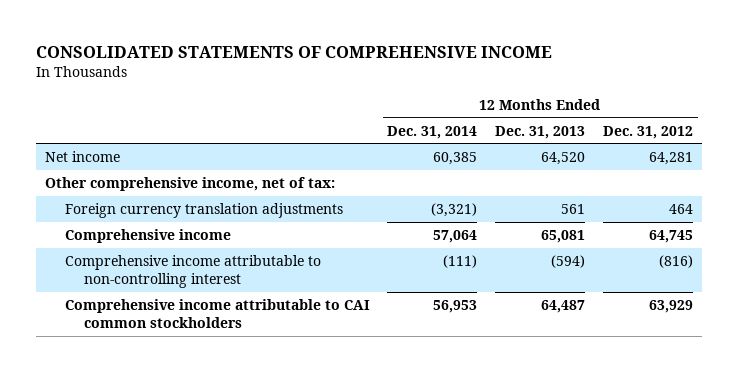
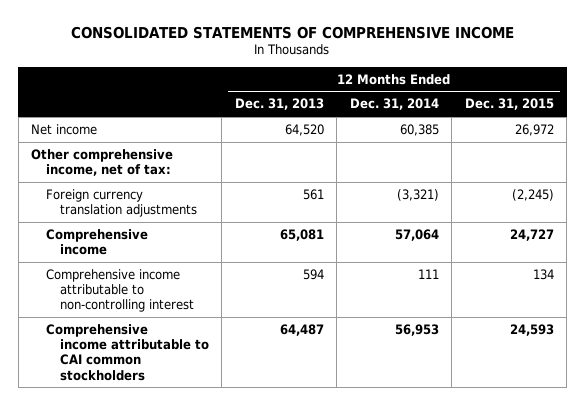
[603,125,694,139] Dec. 31, 2012 -> none
none -> [464,98,554,111] Dec. 31, 2015
[443,255,478,269] (111) -> [417,268,439,279] 111
[551,255,586,269] (594) -> [302,268,324,280] 594

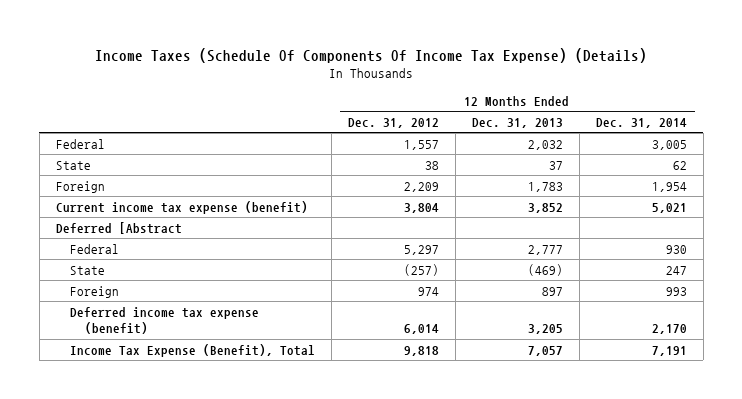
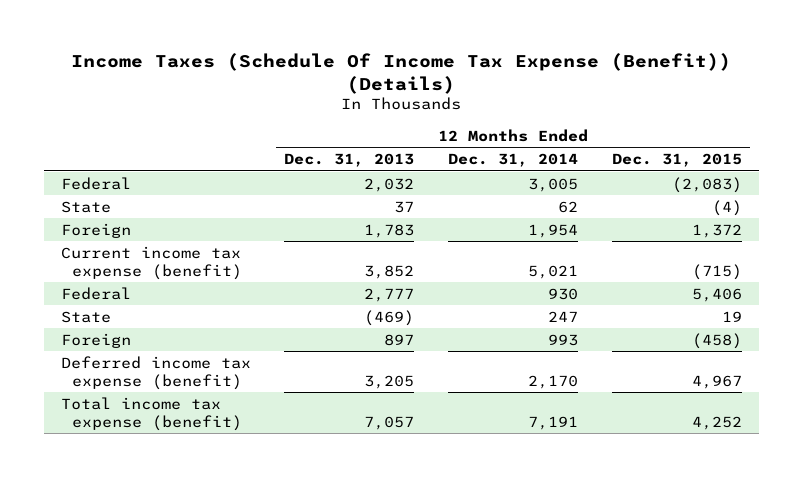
[95,47,648,63] Income Taxes (Schedule Of Components Of Income Tax Expense) (Details) -> [71,52,732,94] Income Taxes (Schedule Of Income Tax Expense (Benefit)) (Details)
[348,117,440,128] Dec. 31, 2012 -> none
none -> [611,153,742,168] Dec. 31, 2015
[55,221,182,234] Deferred [Abstract -> none
[70,343,316,357] Income Tax Expense (Benefit), Total -> [60,396,242,431] Total income tax expense (benefit)

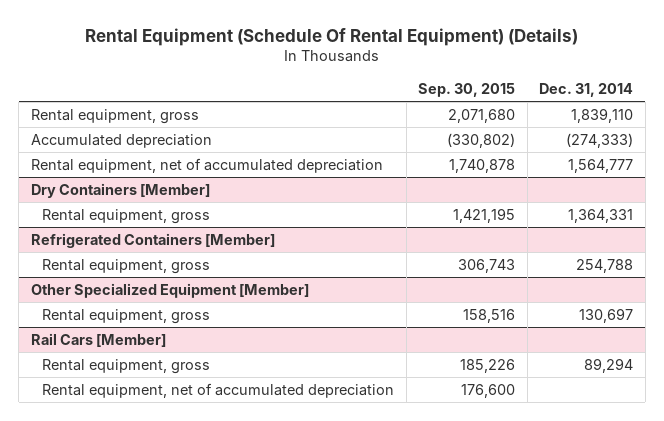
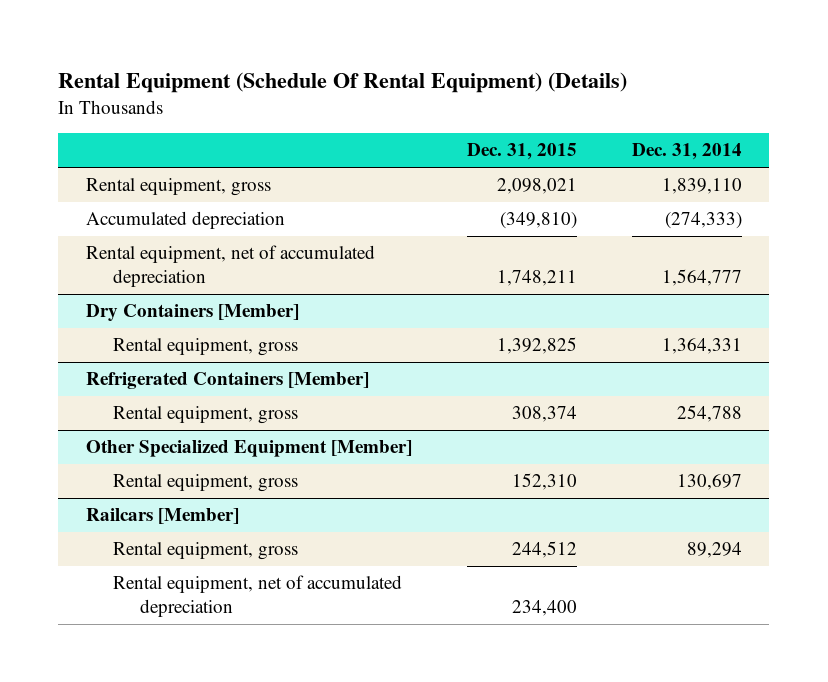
[418,82,516,97] Sep. 30, 2015 -> none
none -> [466,143,577,161] Dec. 31, 2015
[30,332,166,347] Rail Cars [Member] -> [85,508,239,525] Railcars [Member]

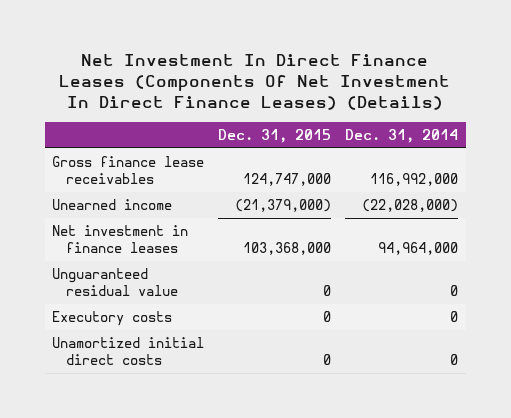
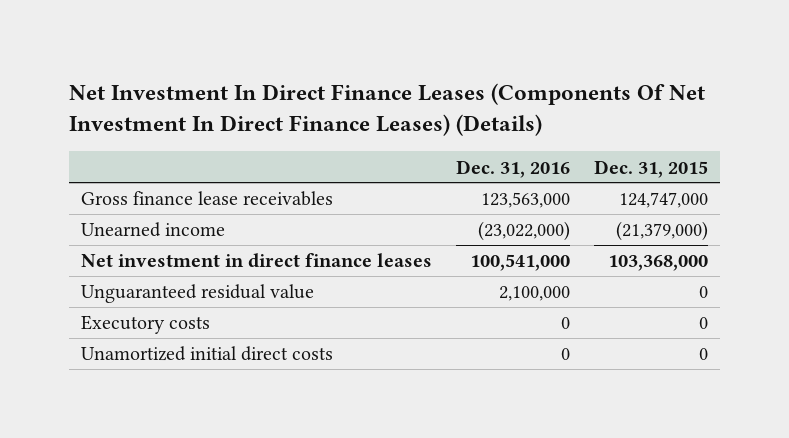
[345,129,459,144] Dec. 31, 2014 -> none
none -> [455,159,570,178] Dec. 31, 2016
[52,225,189,254] Net investment in finance leases -> [80,253,432,269] Net investment in direct finance leases

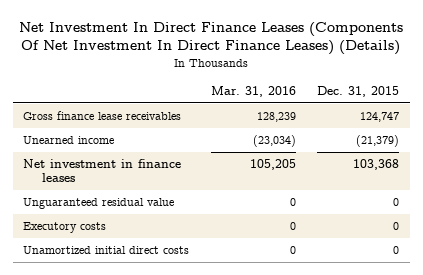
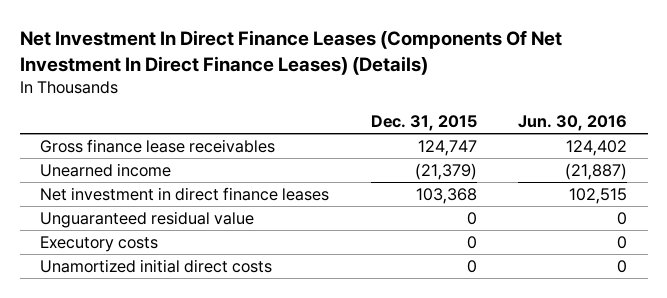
[210,86,296,98] Mar. 31, 2016 -> none
none -> [518,115,628,132] Jun. 30, 2016
[23,159,182,183] Net investment in finance leases -> [40,186,330,201] Net investment in direct finance leases

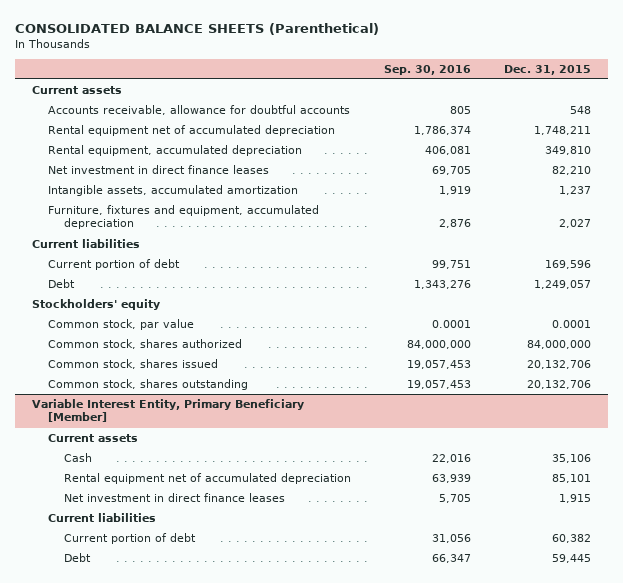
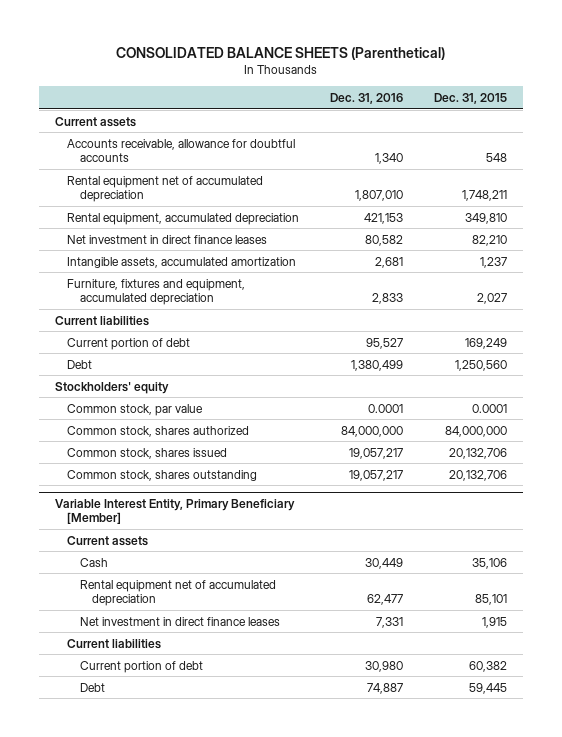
[384,64,472,75] Sep. 30, 2016 -> none
none -> [330,92,404,104] Dec. 31, 2016
[545,260,592,270] 169,596 -> [465,337,508,349] 169,249
[534,280,592,290] 1,249,057 -> [455,359,508,371] 1,250,560

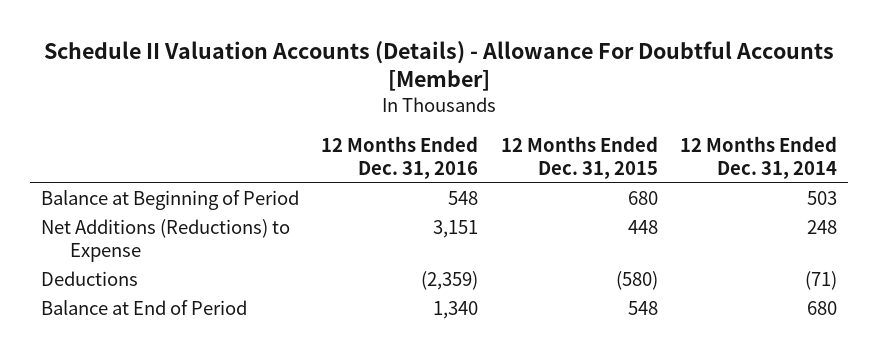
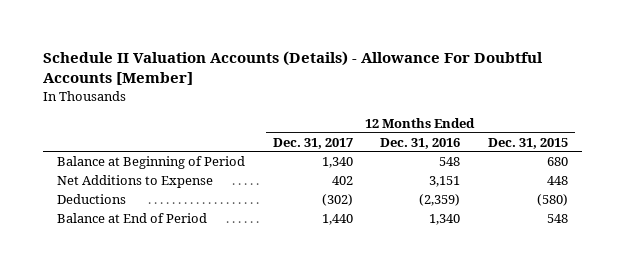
[679,135,837,180] 12 Months Ended Dec. 31, 2014 -> none
none -> [272,137,353,149] Dec. 31, 2017
[41,219,291,263] Net Additions (Reductions) to Expense -> [56,175,213,189] Net Additions to Expense

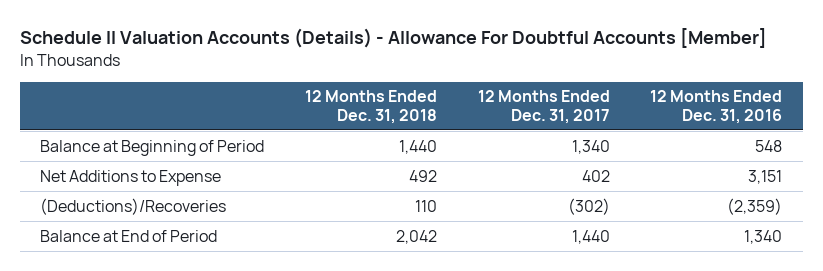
[487,137,568,149] Dec. 31, 2015 -> none
none -> [305,90,438,124] 12 Months Ended Dec. 31, 2018
[56,194,126,205] Deductions -> [40,197,227,215] (Deductions)/Recoveries

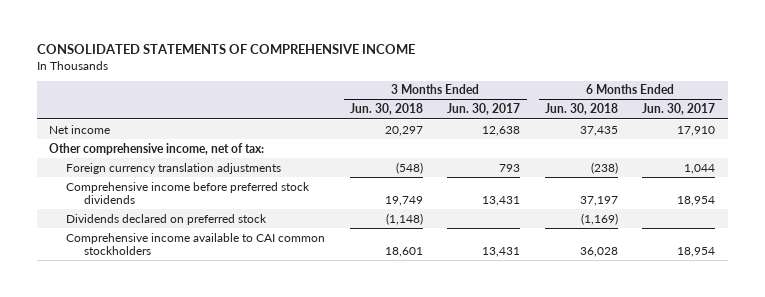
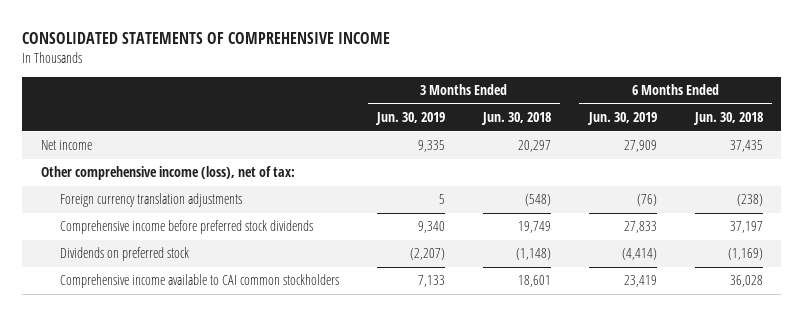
[447,103,521,116] Jun. 30, 2017 -> none
[642,103,716,116] Jun. 30, 2017 -> none
none -> [375,112,446,126] Jun. 30, 2019
none -> [586,112,657,126] Jun. 30, 2019
[49,142,265,155] Other comprehensive income, net of tax: -> [40,166,295,181] Other comprehensive income (loss), net of tax:
[66,213,268,225] Dividends declared on preferred stock -> [60,247,190,262] Dividends on preferred stock

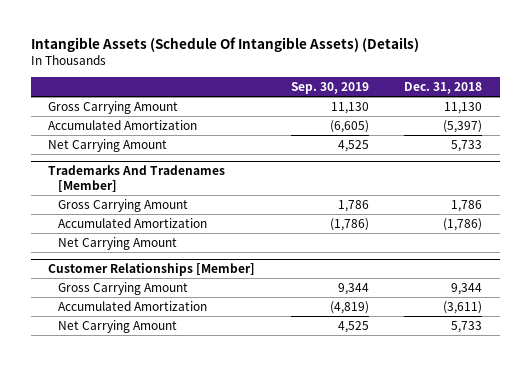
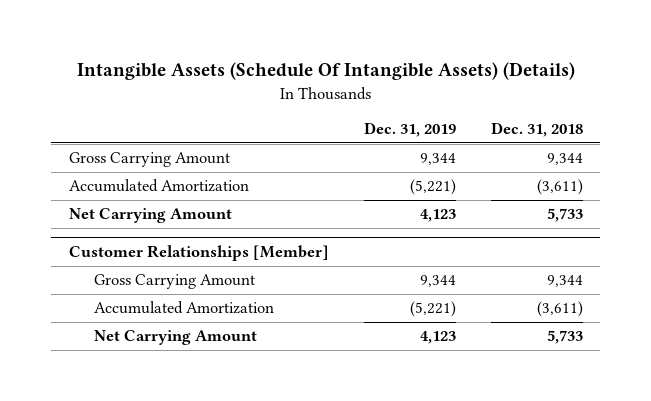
[290,82,369,95] Sep. 30, 2019 -> none
none -> [363,122,456,138] Dec. 31, 2019
[444,101,483,114] 11,130 -> [546,153,583,166] 9,344
[443,119,483,133] (5,397) -> [536,179,583,196] (3,611)
[48,165,226,192] Trademarks And Tradenames [Member] -> none
[57,198,188,212] Gross Carrying Amount -> none
[57,217,207,228] Accumulated Amortization -> none
[57,236,177,250] Net Carrying Amount -> none

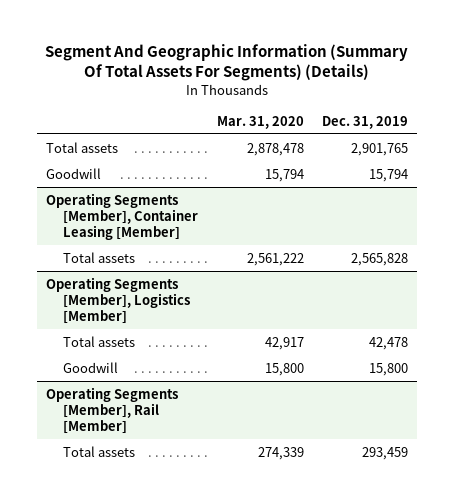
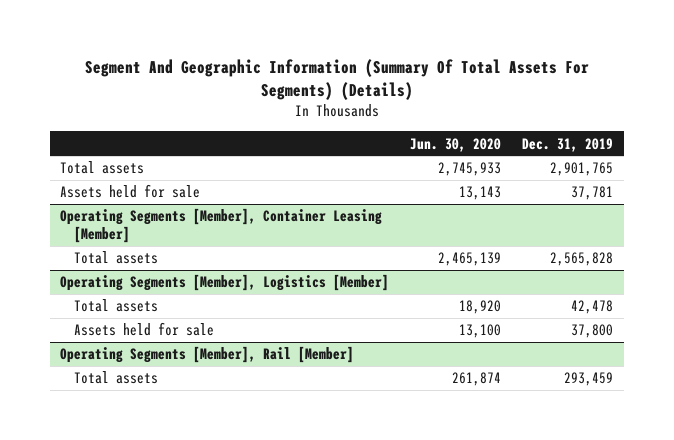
[216,115,304,129] Mar. 31, 2020 -> none
none -> [410,137,502,152] Jun. 30, 2020
[45,167,101,179] Goodwill -> none
none -> [60,184,201,199] Assets held for sale
[63,361,119,373] Goodwill -> none
none -> [74,322,215,337] Assets held for sale

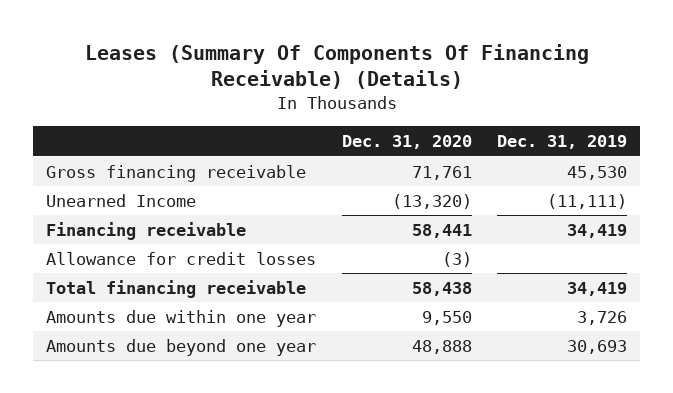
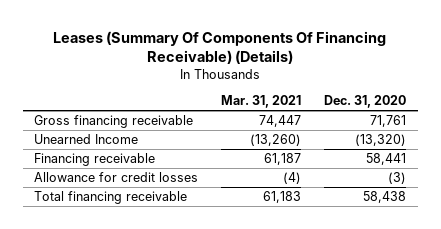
[497,135,628,150] Dec. 31, 2019 -> none
none -> [221,95,302,109] Mar. 31, 2021
[46,309,317,327] Amounts due within one year -> none
[46,338,317,356] Amounts due beyond one year -> none

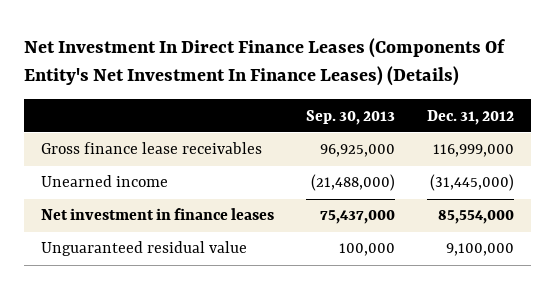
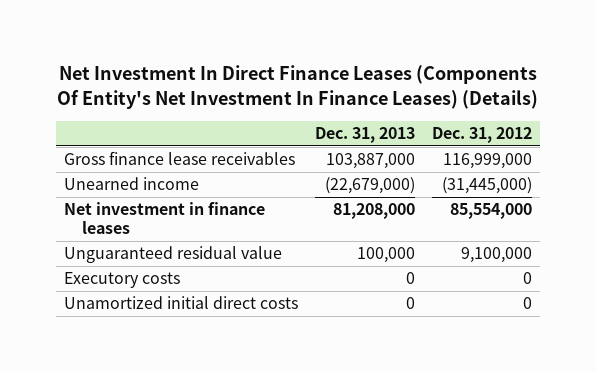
[306,109,396,125] Sep. 30, 2013 -> none
none -> [314,126,415,143] Dec. 31, 2013
none -> [63,272,180,289] Executory costs
none -> [63,296,298,310] Unamortized initial direct costs

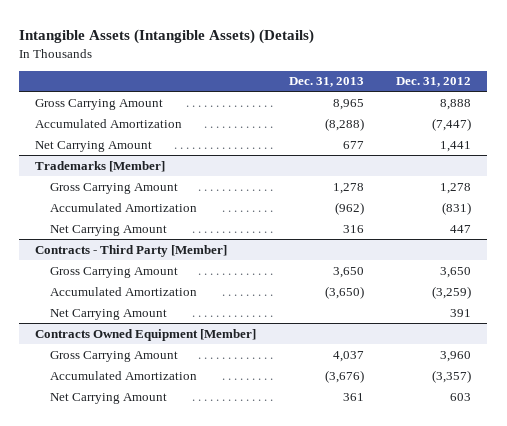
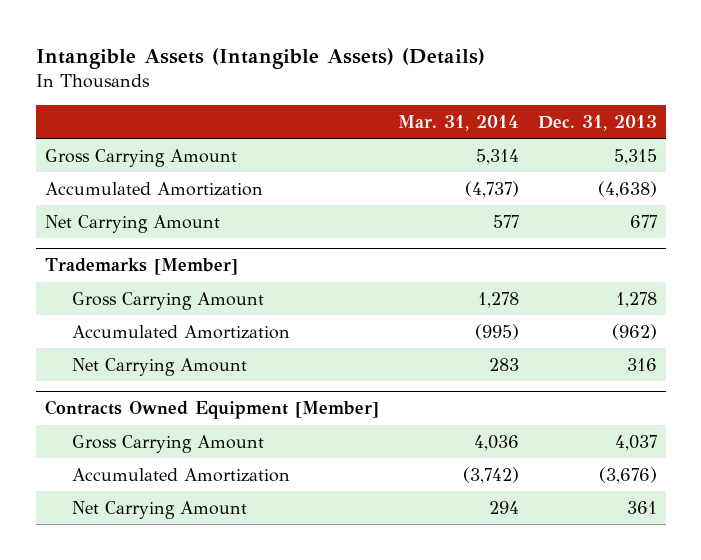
[396,77,472,88] Dec. 31, 2012 -> none
none -> [397,114,519,131] Mar. 31, 2014
[332,98,364,110] 8,965 -> [613,148,657,165] 5,315
[324,117,364,131] (8,288) -> [597,180,657,198] (4,638)
[35,244,228,257] Contracts - Third Party [Member] -> none
[49,266,178,278] Gross Carrying Amount -> none
[49,286,197,296] Accumulated Amortization -> none
[49,308,167,320] Net Carrying Amount -> none

